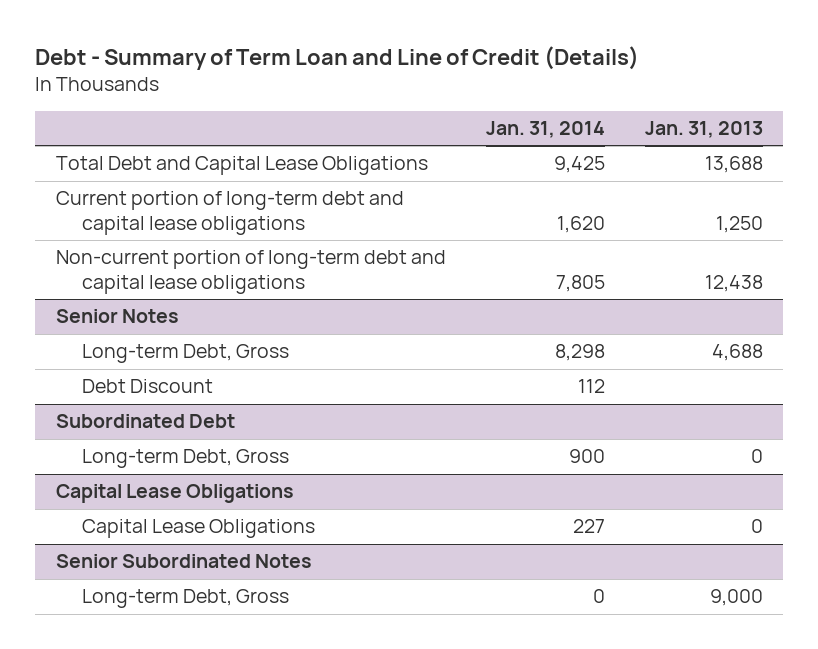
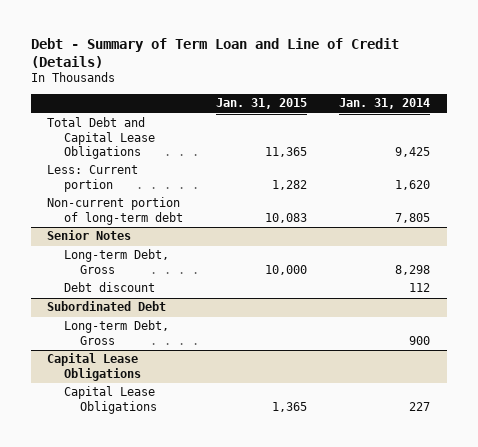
[644,120,763,138] Jan. 31, 2013 -> none
none -> [215,98,307,110] Jan. 31, 2015
[55,191,404,235] Current portion of long-term debt and capital lease obligations -> [47,165,139,192] Less: Current portion
[55,250,446,294] Non-current portion of long-term debt and capital lease obligations -> [47,197,183,225] Non-current portion of long-term debt
[81,379,213,394] Debt Discount -> [63,282,155,293] Debt discount
[55,554,312,569] Senior Subordinated Notes -> none
[81,589,289,609] Long-term Debt, Gross -> none

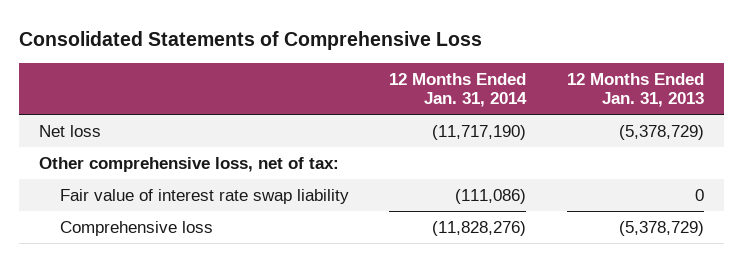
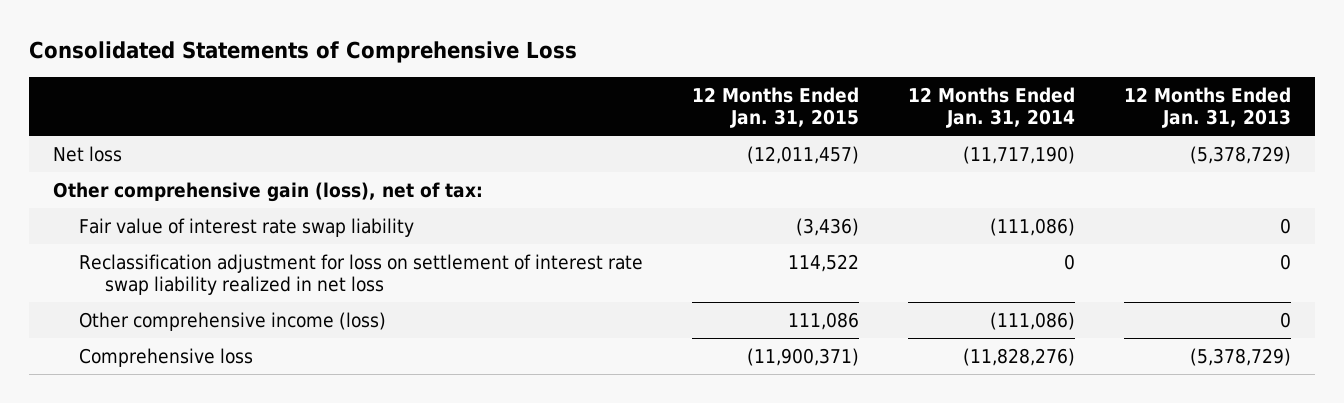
none -> [692,86,860,129] 12 Months Ended Jan. 31, 2015
[39,156,340,172] Other comprehensive loss, net of tax: -> [53,181,484,202] Other comprehensive gain (loss), net of tax:
none -> [79,253,644,296] Reclassification adjustment for loss on settlement of interest rate swap liability realized in net loss
none -> [79,311,387,331] Other comprehensive income (loss)

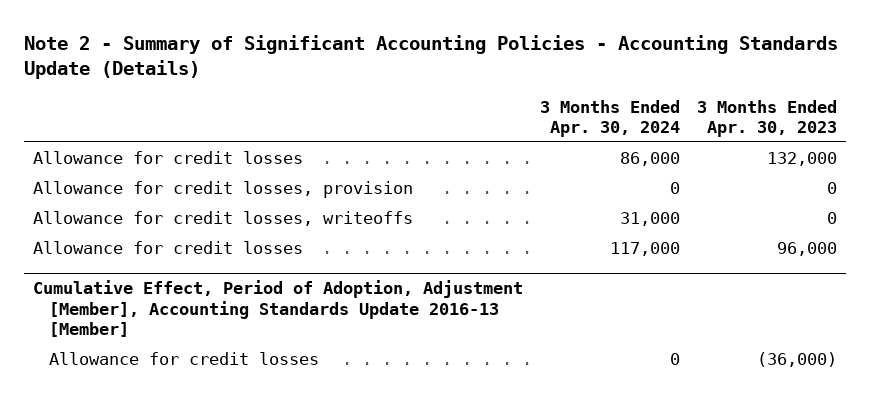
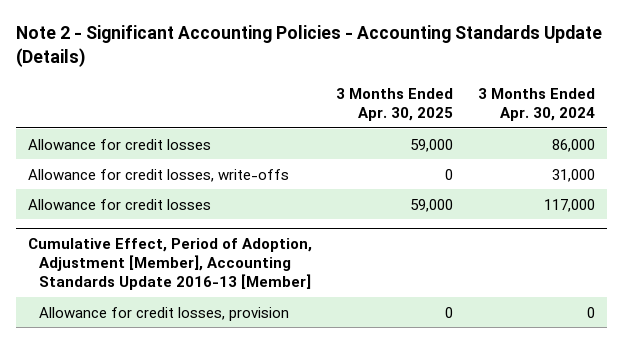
[24,34,839,80] Note 2 - Summary of Significant Accounting Policies - Accounting Standards Update (Details) -> [15,25,602,67] Note 2 - Significant Accounting Policies - Accounting Standards Update (Details)
[697,99,838,137] 3 Months Ended Apr. 30, 2023 -> none
none -> [336,87,454,121] 3 Months Ended Apr. 30, 2025
[33,180,414,198] Allowance for credit losses, provision -> none
[33,210,414,226] Allowance for credit losses, writeoffs -> [27,168,289,182] Allowance for credit losses, write-offs
[48,351,319,365] Allowance for credit losses -> [38,306,289,321] Allowance for credit losses, provision

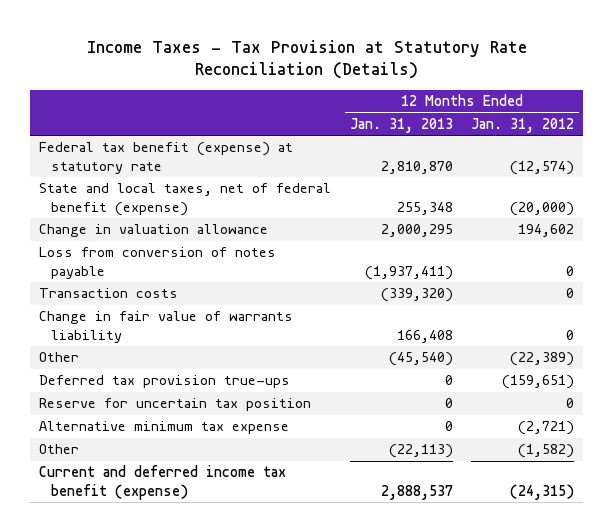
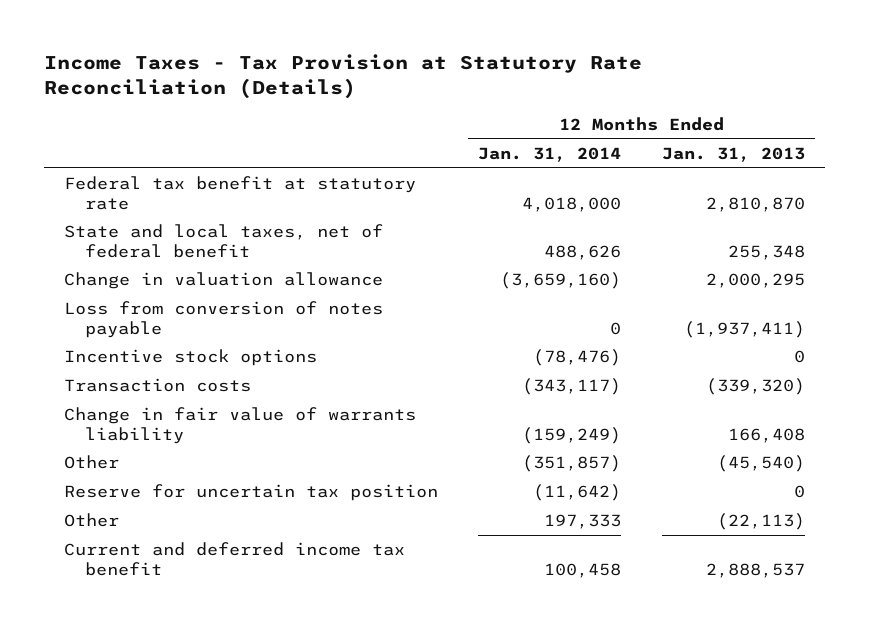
[471,118,575,134] Jan. 31, 2012 -> none
none -> [478,146,622,162] Jan. 31, 2014
[39,142,294,175] Federal tax benefit (expense) at statutory rate -> [63,176,416,210] Federal tax benefit at statutory rate
[39,183,332,217] State and local taxes, net of federal benefit (expense) -> [63,224,383,258] State and local taxes, net of federal benefit
none -> [63,349,317,367] Incentive stock options
[39,375,291,389] Deferred tax provision true-ups -> none
[39,421,290,435] Alternative minimum tax expense -> none
[39,465,287,501] Current and deferred income tax benefit (expense) -> [63,542,405,576] Current and deferred income tax benefit

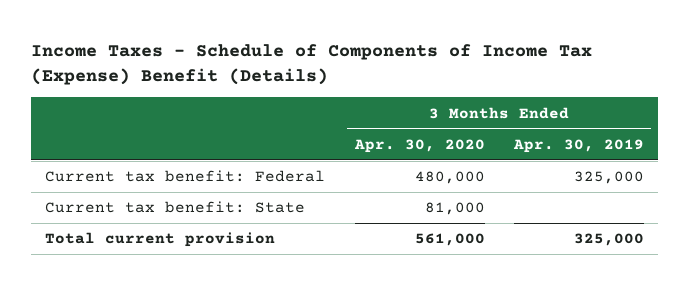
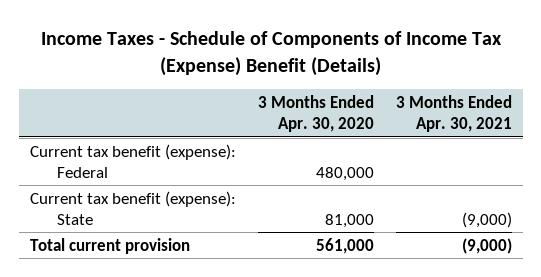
[512,138,644,153] Apr. 30, 2019 -> none
none -> [395,94,512,133] 3 Months Ended Apr. 30, 2021
[45,170,326,183] Current tax benefit: Federal -> [29,143,236,178] Current tax benefit (expense): Federal
[45,201,306,214] Current tax benefit: State -> [29,190,236,225] Current tax benefit (expense): State

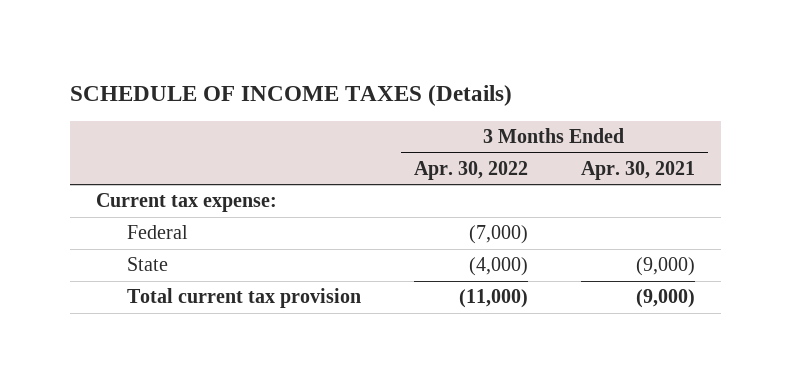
[40,31,502,77] Income Taxes - Schedule of Components of Income Tax (Expense) Benefit (Details) -> [69,84,512,106] SCHEDULE OF INCOME TAXES (Details)
[257,94,374,133] 3 Months Ended Apr. 30, 2020 -> none
none -> [414,160,529,180] Apr. 30, 2022
none -> [96,193,278,213] Current tax expense:
[29,143,236,178] Current tax benefit (expense): Federal -> [127,225,189,240] Federal
[29,190,236,225] Current tax benefit (expense): State -> [127,257,169,272] State
[29,237,190,254] Total current provision -> [127,288,362,309] Total current tax provision

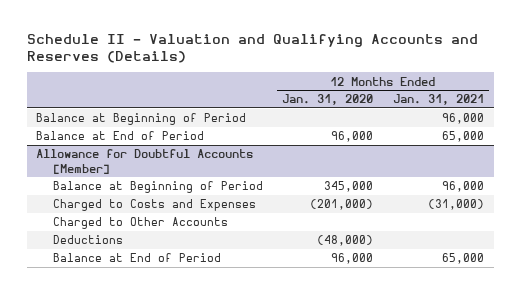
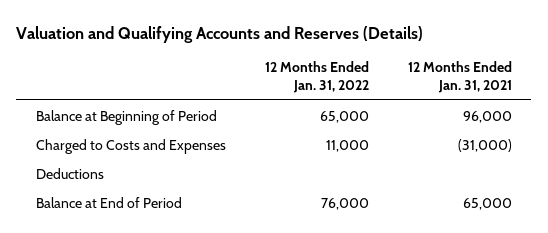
[26,33,478,64] Schedule II - Valuation and Qualifying Accounts and Reserves (Details) -> [16,25,424,43] Valuation and Qualifying Accounts and Reserves (Details)
[282,94,374,106] Jan. 31, 2020 -> none
none -> [264,61,369,94] 12 Months Ended Jan. 31, 2022
[36,131,205,141] Balance at End of Period -> none
[36,149,254,174] Allowance for Doubtful Accounts [Member] -> none
[52,181,263,194] Balance at Beginning of Period -> none
[52,217,228,230] Charged to Other Accounts -> none

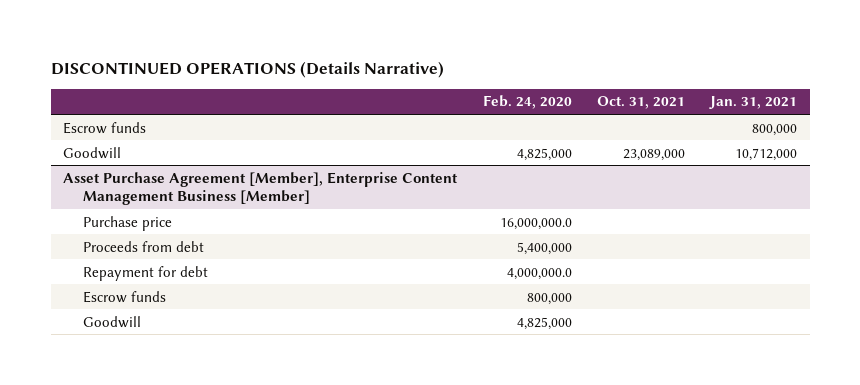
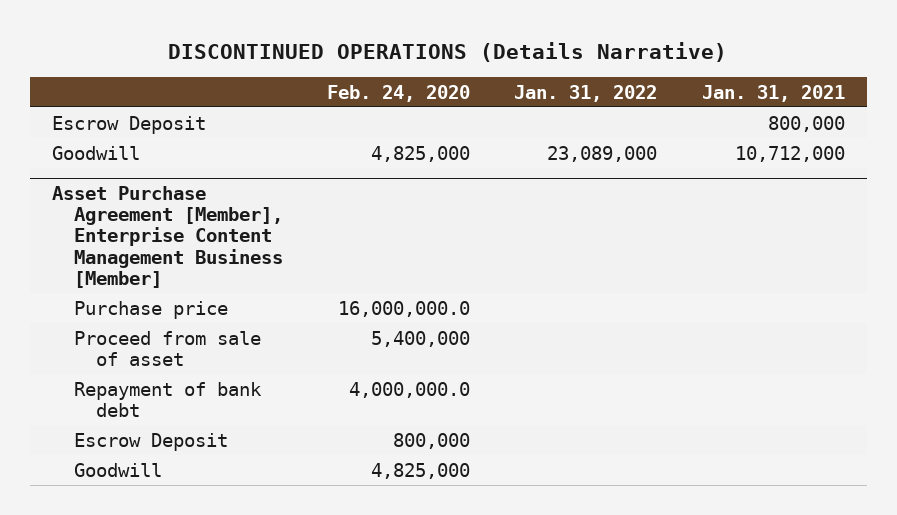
[596,96,685,110] Oct. 31, 2021 -> none
none -> [514,84,658,102] Jan. 31, 2022
[63,121,147,134] Escrow funds -> [52,115,207,134] Escrow Deposit
[83,240,205,252] Proceeds from debt -> none
none -> [74,330,262,366] Proceed from sale of asset
[83,265,209,281] Repayment for debt -> [74,381,263,417] Repayment of bank debt
[83,290,167,303] Escrow funds -> [74,432,229,451] Escrow Deposit

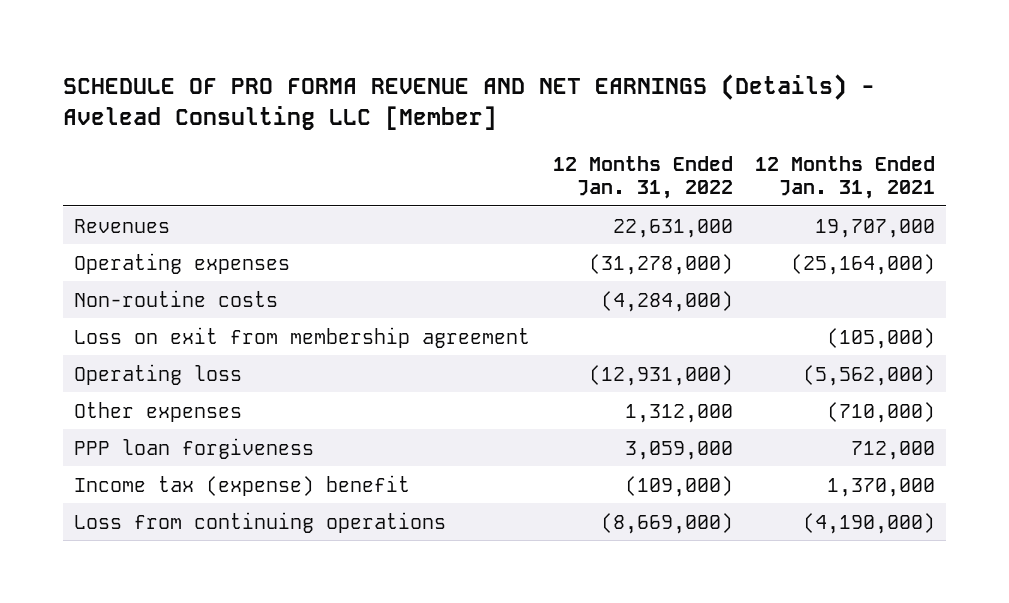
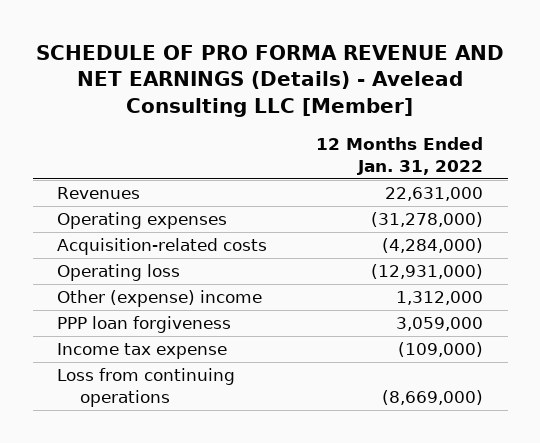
[754,155,935,199] 12 Months Ended Jan. 31, 2021 -> none
[74,326,531,348] Loss on exit from membership agreement -> none
[74,289,279,307] Non-routine costs -> [57,238,268,256] Acquisition-related costs
[74,401,243,422] Other expenses -> [57,290,263,308] Other (expense) income
[74,474,411,496] Income tax (expense) benefit -> [57,343,228,360] Income tax expense

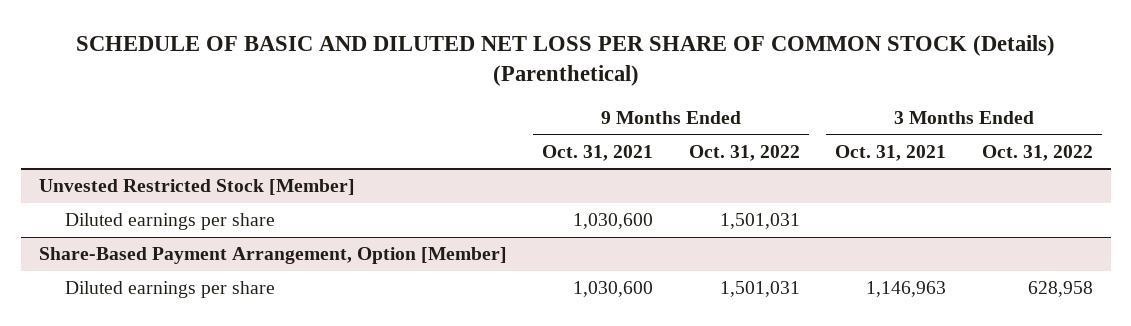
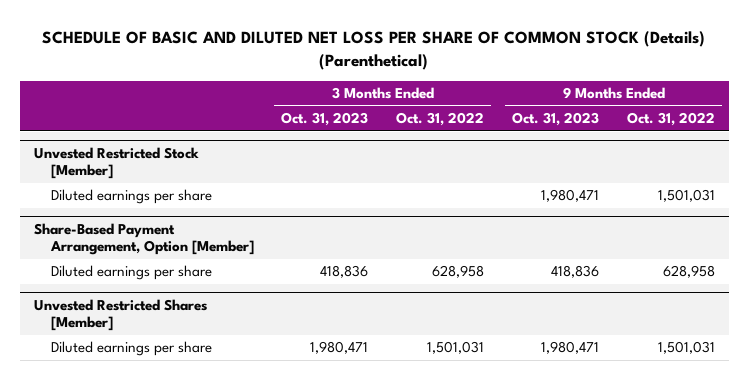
[542,144,654,161] Oct. 31, 2021 -> none
[835,144,947,161] Oct. 31, 2021 -> none
none -> [281,112,369,127] Oct. 31, 2023
none -> [512,112,600,127] Oct. 31, 2023
[719,281,800,298] 1,501,031 -> [662,265,715,279] 628,958
none -> [33,298,207,332] Unvested Restricted Shares [Member]
none -> [50,341,212,357] Diluted earnings per share

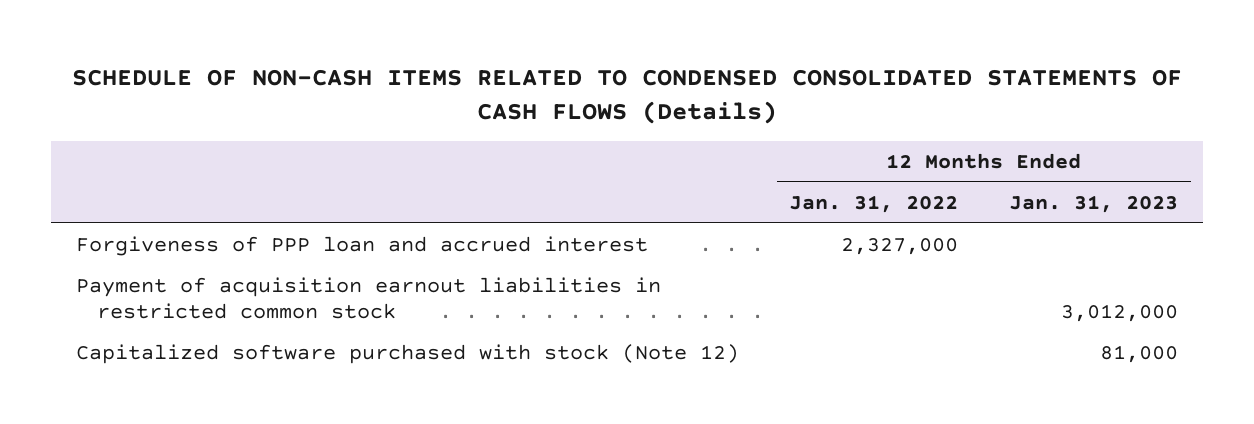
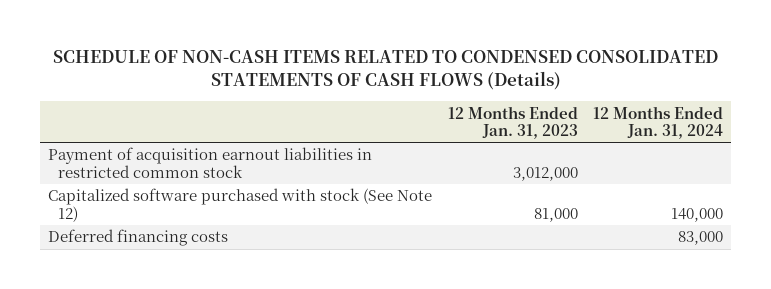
[789,194,959,213] Jan. 31, 2022 -> none
none -> [593,105,724,139] 12 Months Ended Jan. 31, 2024
[75,235,648,256] Forgiveness of PPP loan and accrued interest -> none
[75,343,739,364] Capitalized software purchased with stock (Note 12) -> [47,188,432,222] Capitalized software purchased with stock (See Note 12)
none -> [47,229,228,247] Deferred financing costs

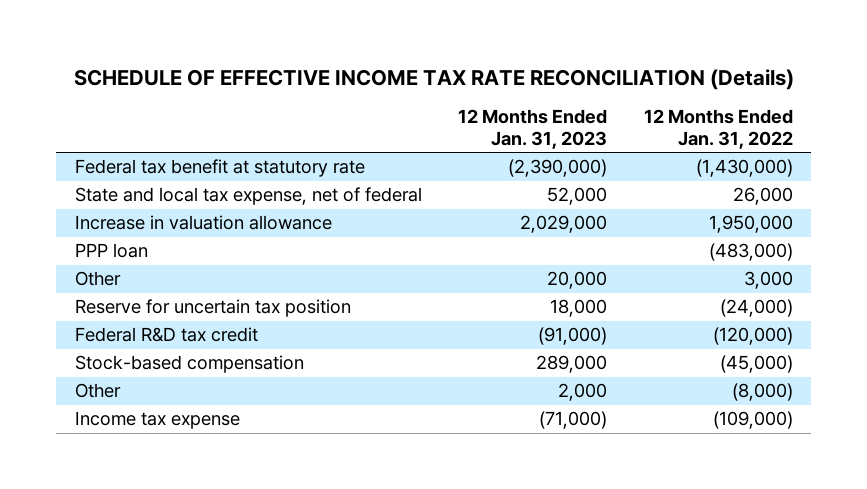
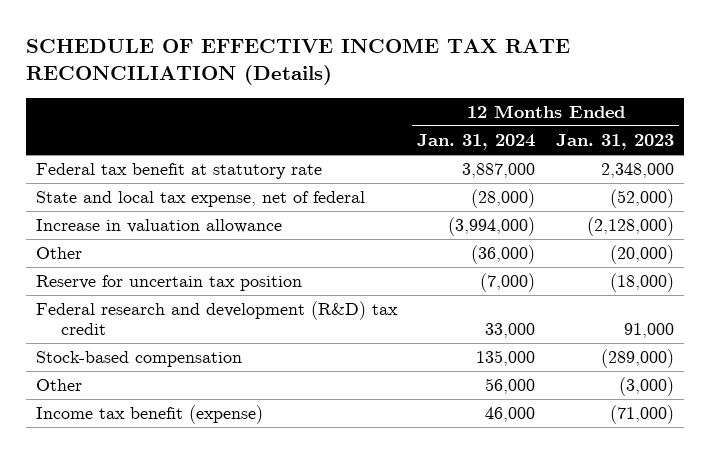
[643,109,793,149] 12 Months Ended Jan. 31, 2022 -> none
none -> [417,133,536,150] Jan. 31, 2024
[74,243,148,259] PPP loan -> none
[508,159,608,178] (2,390,000) -> [600,163,674,179] 2,348,000
[547,187,608,206] 52,000 -> [609,189,674,209] (52,000)
[520,215,608,234] 2,029,000 -> [586,217,674,237] (2,128,000)
[547,271,608,290] 20,000 -> [609,245,674,265] (20,000)
[550,299,608,318] 18,000 -> [609,273,674,293] (18,000)
[74,327,258,343] Federal R&D tax credit -> [36,301,399,336] Federal research and development (R&D) tax credit
[538,327,608,346] (91,000) -> [623,323,674,339] 91,000
[536,355,608,374] 289,000 -> [600,349,674,369] (289,000)
[558,383,608,402] 2,000 -> [618,377,674,397] (3,000)
[74,411,240,430] Income tax expense -> [36,405,264,425] Income tax benefit (expense)

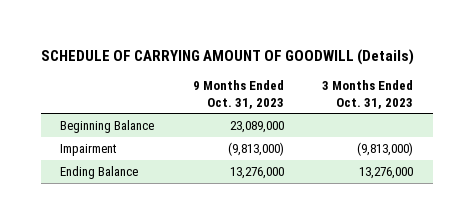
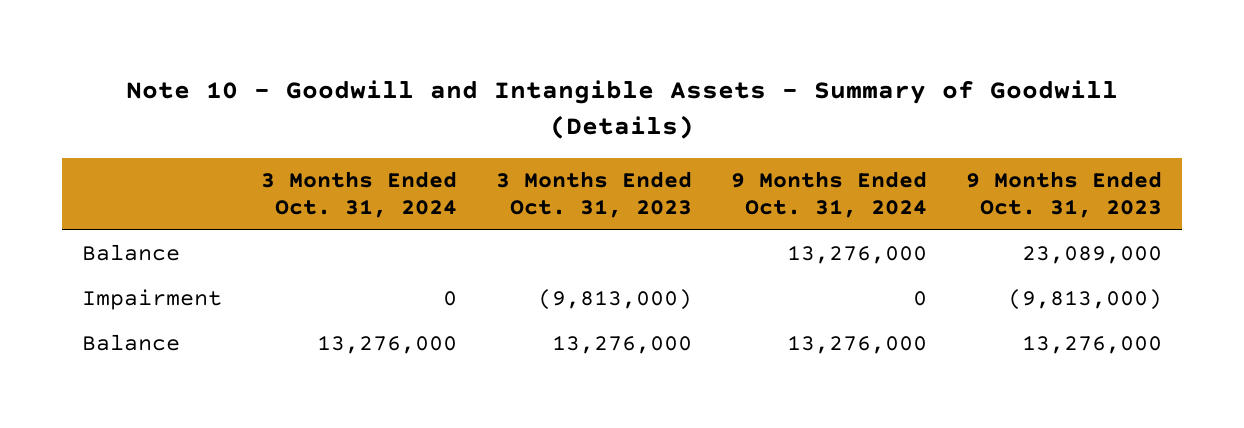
[40,49,414,66] SCHEDULE OF CARRYING AMOUNT OF GOODWILL (Details) -> [126,80,1119,140] Note 10 - Goodwill and Intangible Assets - Summary of Goodwill (Details)
none -> [260,170,457,219] 3 Months Ended Oct. 31, 2024
none -> [731,170,928,219] 9 Months Ended Oct. 31, 2024
[59,119,154,133] Beginning Balance -> [81,244,180,262] Balance
[59,165,138,179] Ending Balance -> [81,334,180,352] Balance

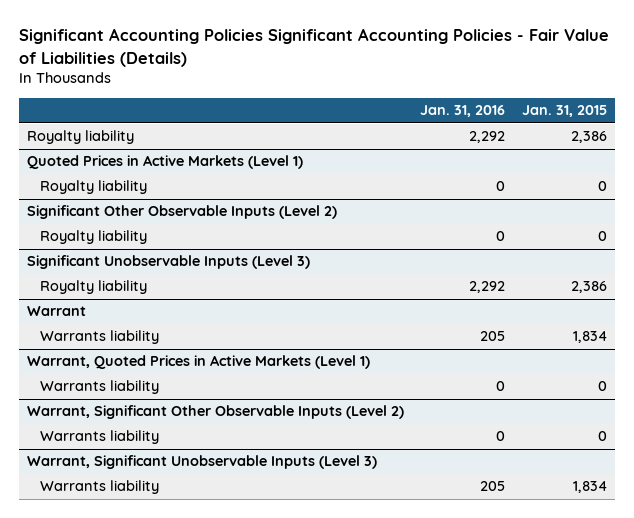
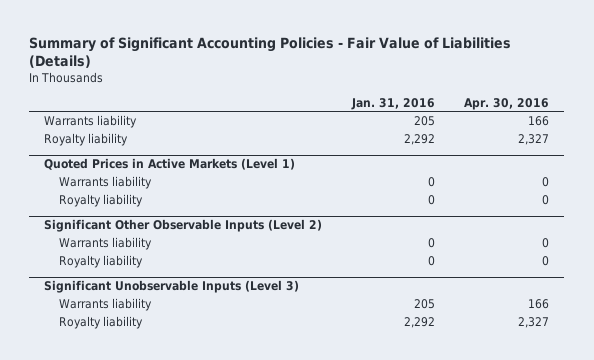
[18,28,609,67] Significant Accounting Policies Significant Accounting Policies - Fair Value of Liabilities (Details) -> [29,36,512,68] Summary of Significant Accounting Policies - Fair Value of Liabilities (Details)
[521,105,607,118] Jan. 31, 2015 -> none
none -> [464,97,550,110] Apr. 30, 2016
none -> [44,115,138,129] Warrants liability
none -> [58,176,152,190] Warrants liability
none -> [58,237,152,251] Warrants liability
[27,306,87,317] Warrant -> none
[27,355,371,370] Warrant, Quoted Prices in Active Markets (Level 1) -> none
[39,380,159,395] Warrants liability -> none
[27,405,405,420] Warrant, Significant Other Observable Inputs (Level 2) -> none
[39,430,159,445] Warrants liability -> none
[27,455,378,470] Warrant, Significant Unobservable Inputs (Level 3) -> none
[39,480,159,495] Warrants liability -> none
[39,280,147,295] Royalty liability -> [58,316,143,330] Royalty liability

